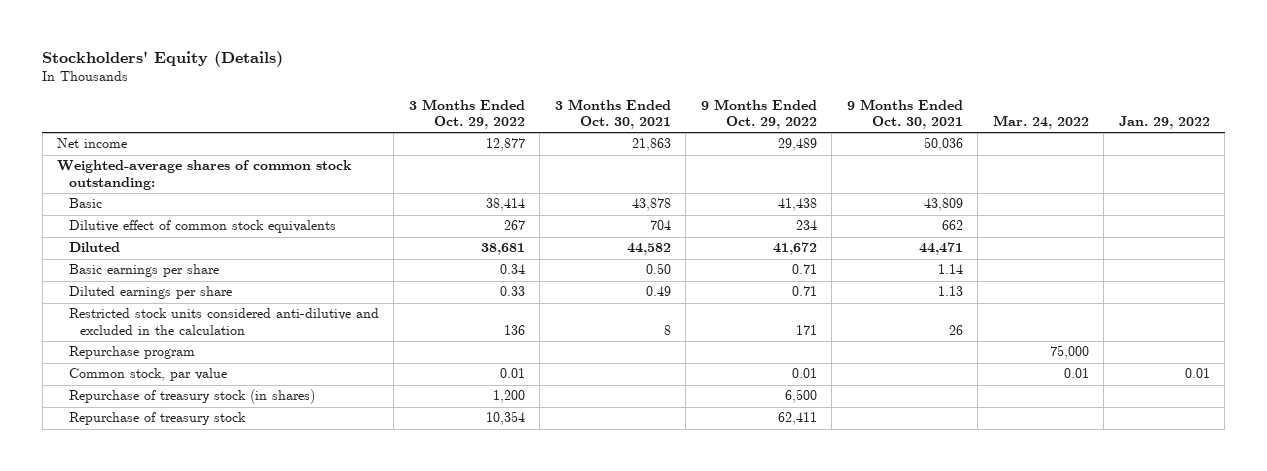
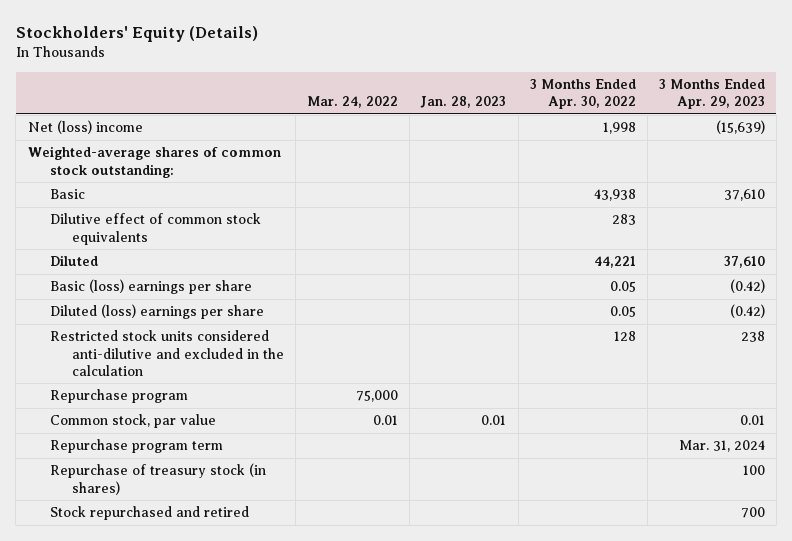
[408,98,525,130] 3 Months Ended Oct. 29, 2022 -> none
[554,98,671,130] 3 Months Ended Oct. 30, 2021 -> none
[700,98,817,130] 9 Months Ended Oct. 29, 2022 -> none
[846,98,963,130] 9 Months Ended Oct. 30, 2021 -> none
[1118,116,1210,130] Jan. 29, 2022 -> none
none -> [420,96,507,109] Jan. 28, 2023
none -> [529,78,636,110] 3 Months Ended Apr. 30, 2022
none -> [658,78,765,110] 3 Months Ended Apr. 29, 2023
[57,138,128,149] Net income -> [27,120,143,135] Net (loss) income
[68,264,219,278] Basic earnings per share -> [49,279,252,295] Basic (loss) earnings per share
[68,286,232,300] Diluted earnings per share -> [49,304,264,320] Diluted (loss) earnings per share
none -> [49,439,223,454] Repurchase program term
[68,412,246,426] Repurchase of treasury stock -> none
none -> [49,506,249,521] Stock repurchased and retired

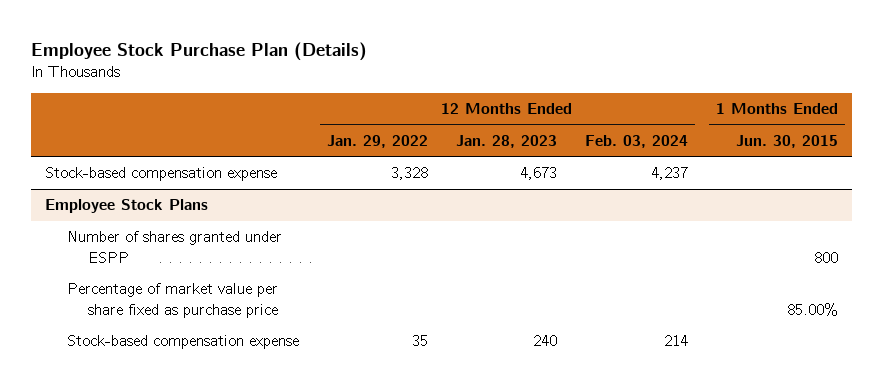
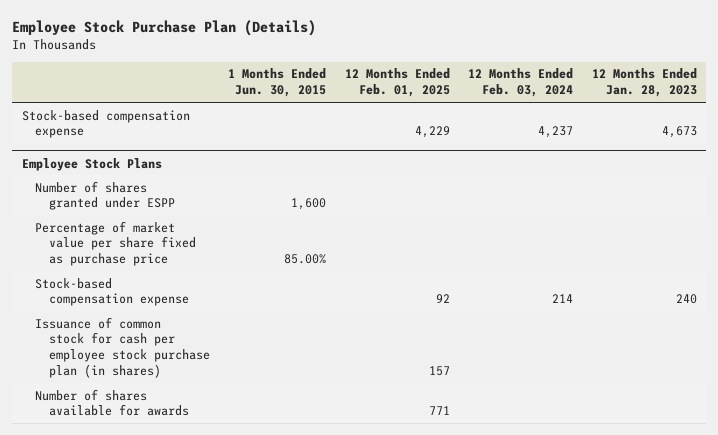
[326,134,428,148] Jan. 29, 2022 -> none
none -> [344,68,450,98] 12 Months Ended Feb. 01, 2025
[813,251,838,263] 800 -> [291,198,327,211] 1,600
none -> [35,316,210,378] Issuance of common stock for cash per employee stock purchase plan (in shares)
none -> [35,388,189,417] Number of shares available for awards

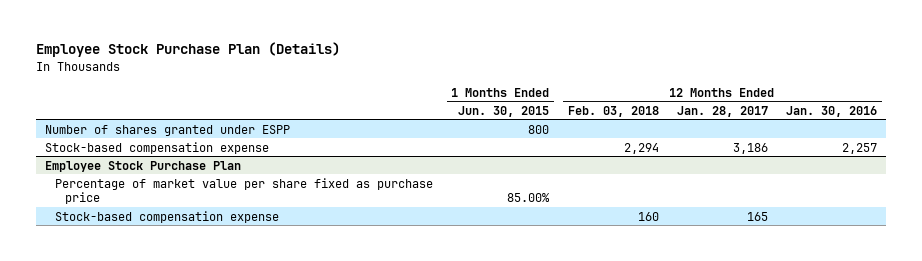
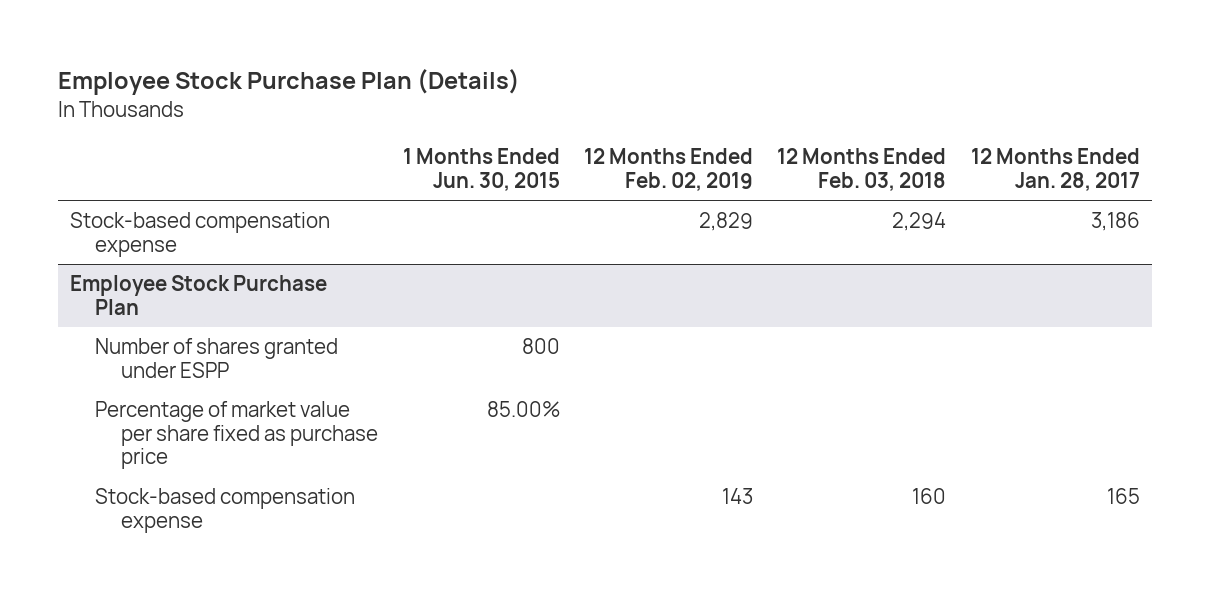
[786,105,878,117] Jan. 30, 2016 -> none
none -> [583,148,753,191] 12 Months Ended Feb. 02, 2019
[44,124,290,136] Number of shares granted under ESPP -> none
none -> [95,338,339,378] Number of shares granted under ESPP

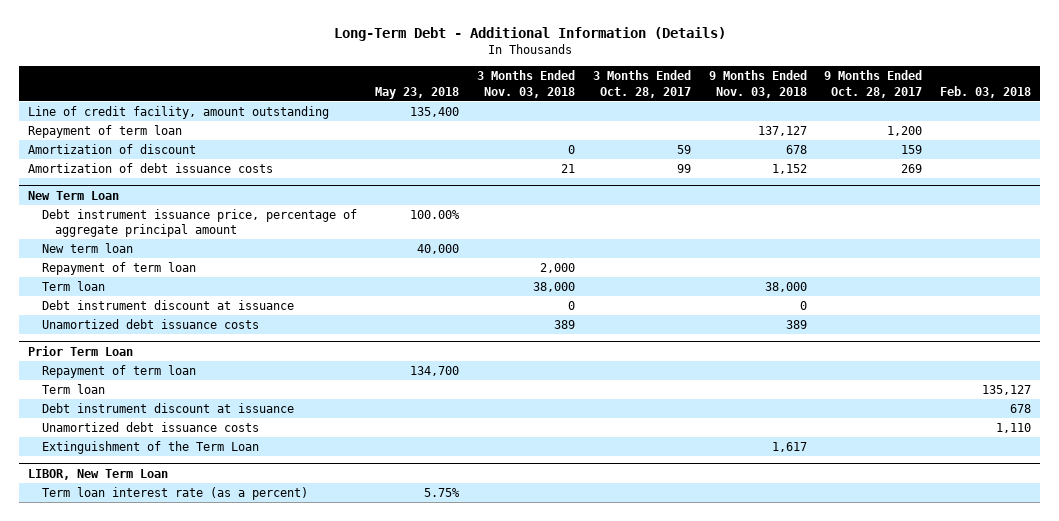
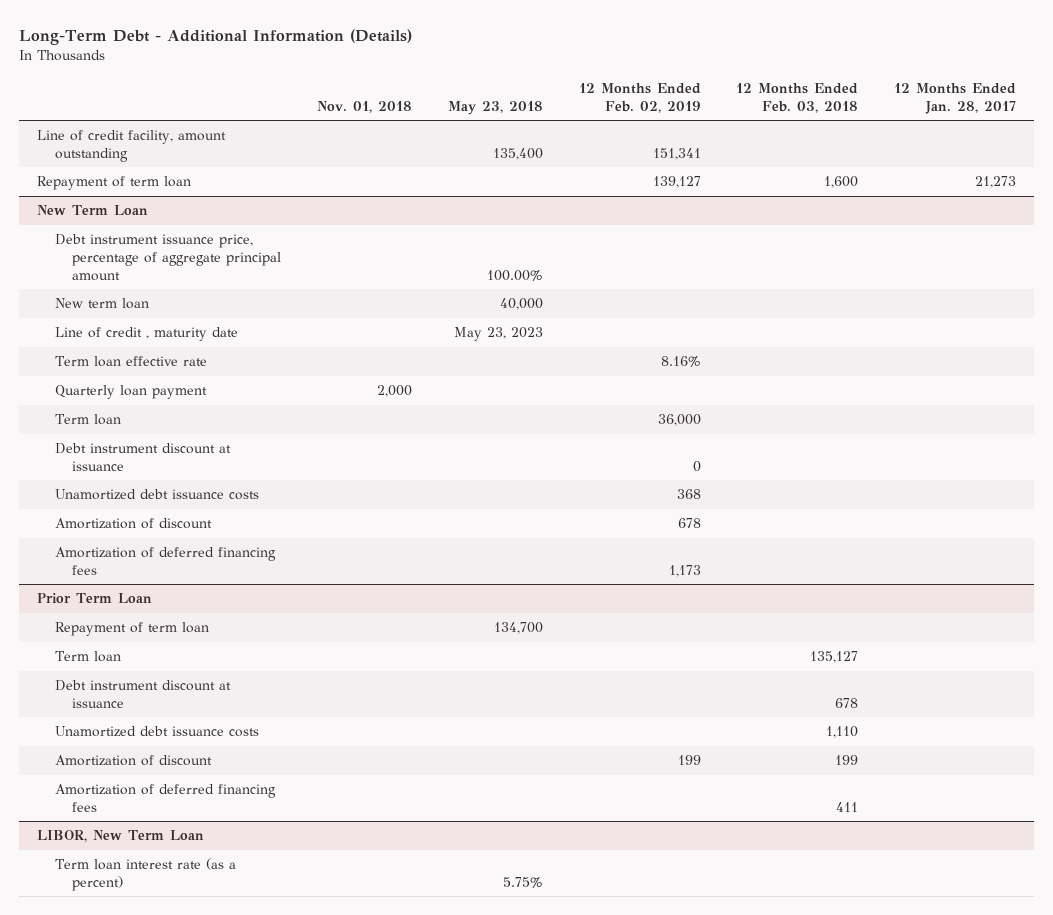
[476,70,575,98] 3 Months Ended Nov. 03, 2018 -> none
[592,70,691,98] 3 Months Ended Oct. 28, 2017 -> none
[708,70,807,98] 9 Months Ended Nov. 03, 2018 -> none
[824,70,923,98] 9 Months Ended Oct. 28, 2017 -> none
[940,85,1032,98] Feb. 03, 2018 -> none
none -> [316,100,412,113] Nov. 01, 2018
none -> [578,83,701,113] 12 Months Ended Feb. 02, 2019
none -> [736,83,859,113] 12 Months Ended Feb. 03, 2018
none -> [894,83,1017,114] 12 Months Ended Jan. 28, 2017
[27,143,196,154] Amortization of discount -> none
[27,162,273,173] Amortization of debt issuance costs -> none
[41,261,196,275] Repayment of term loan -> none
none -> [54,327,238,342] Line of credit , maturity date
none -> [54,356,207,368] Term loan effective rate
none -> [54,385,207,400] Quarterly loan payment
none -> [54,518,212,530] Amortization of discount
none -> [54,547,276,575] Amortization of deferred financing fees
[41,440,259,454] Extinguishment of the Term Loan -> none
none -> [54,755,212,767] Amortization of discount
none -> [54,784,276,812] Amortization of deferred financing fees

